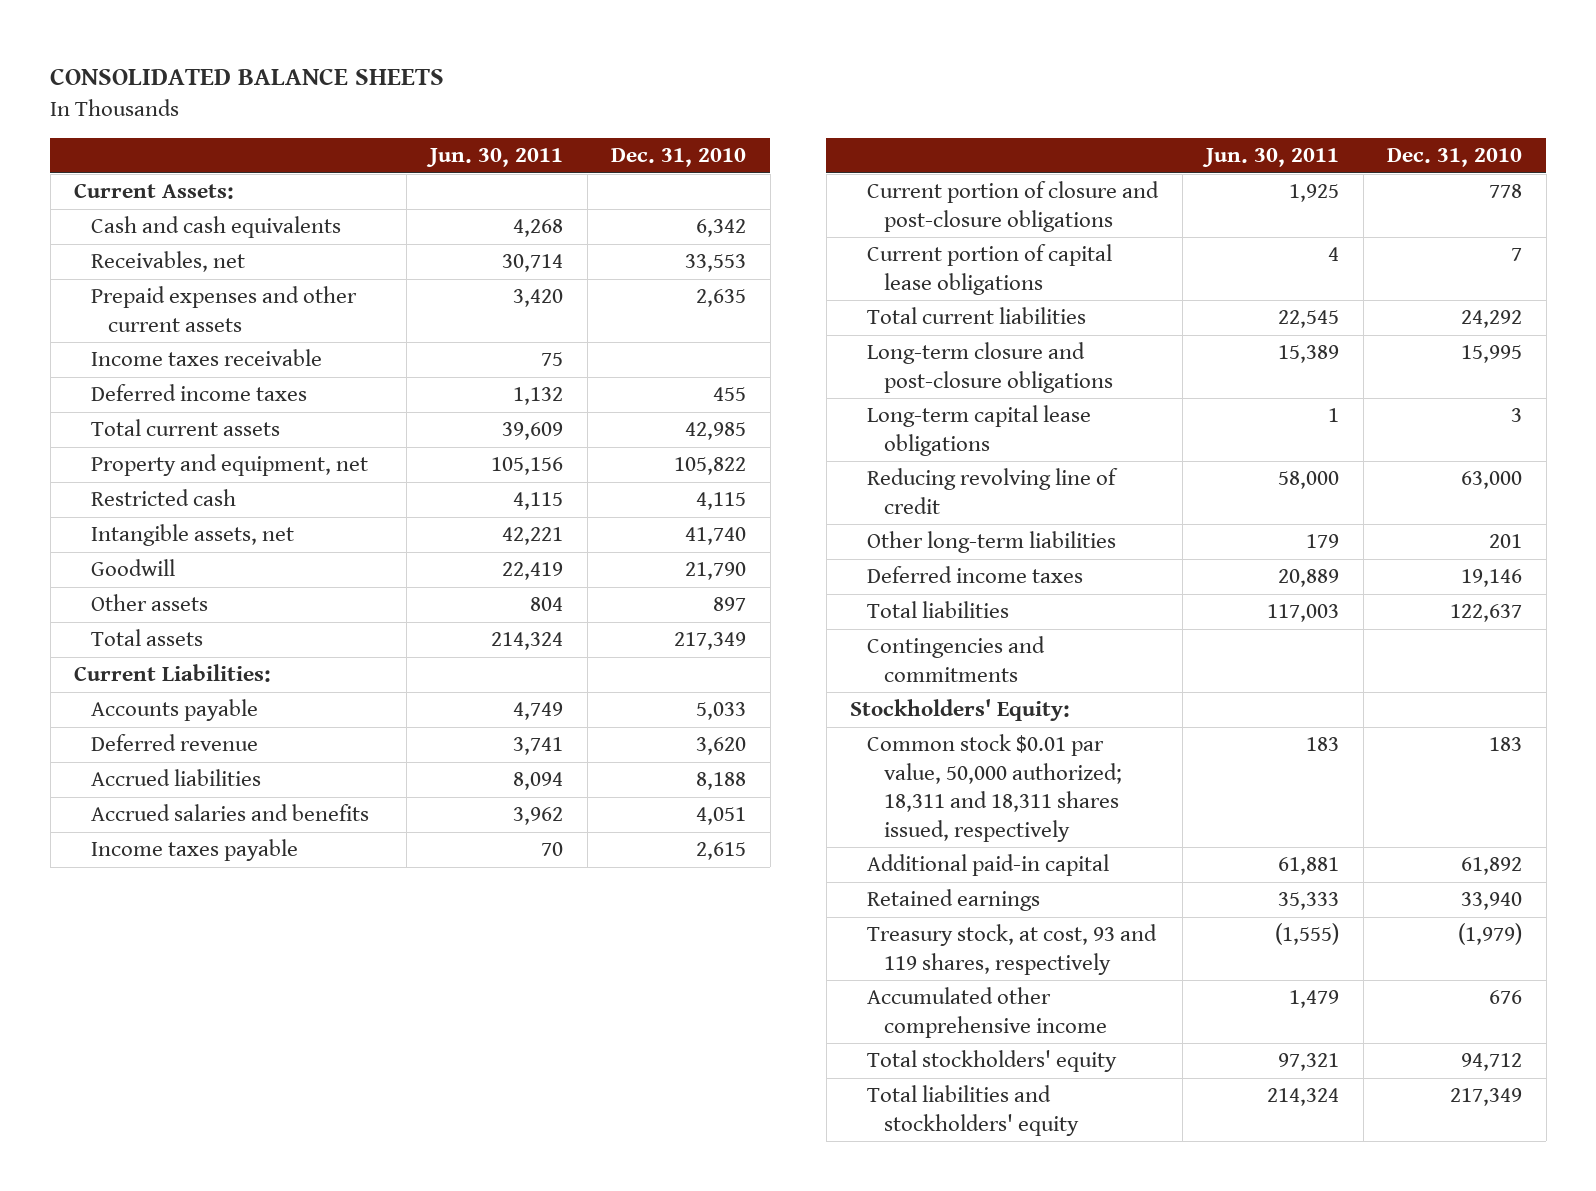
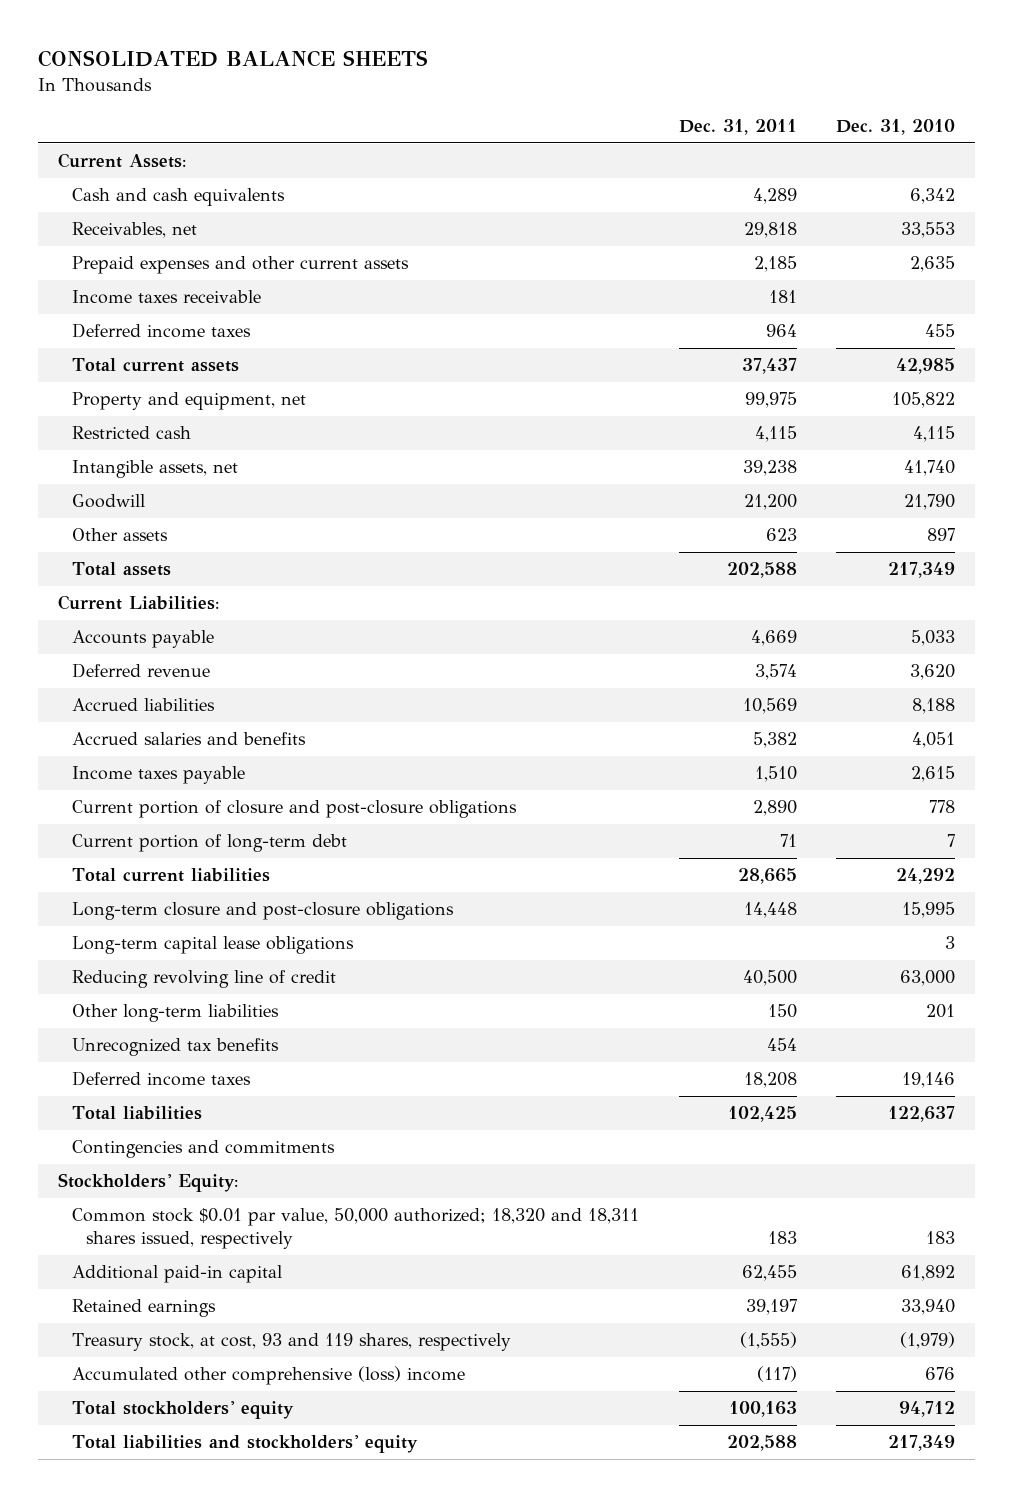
[426,148,564,168] Jun. 30, 2011 -> none
none -> [678,118,797,135] Dec. 31, 2011
[867,244,1113,295] Current portion of capital lease obligations -> [71,834,347,853] Current portion of long-term debt
none -> [71,1038,279,1057] Unrecognized tax benefits
[867,734,1123,843] Common stock $0.01 par value, 50,000 authorized; 18,311 and 18,311 shares issued, respectively -> [71,1208,639,1249] Common stock $0.01 par value, 50,000 authorized; 18,320 and 18,311 shares issued, respectively
[867,987,1108,1038] Accumulated other comprehensive income -> [71,1366,465,1386] Accumulated other comprehensive (loss) income

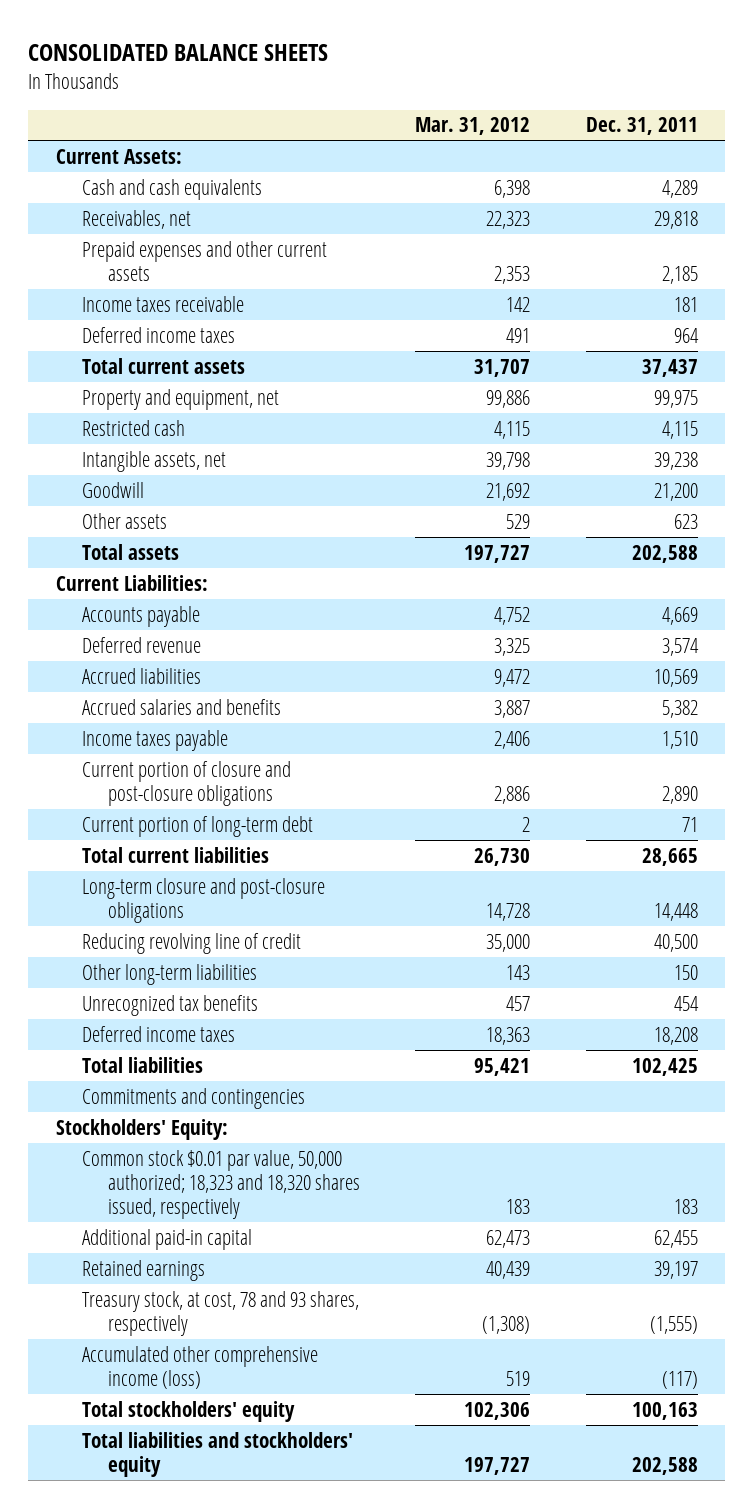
[836,118,956,135] Dec. 31, 2010 -> none
none -> [415,117,531,136] Mar. 31, 2012
[71,936,354,955] Long-term capital lease obligations -> none
[71,1140,335,1159] Contingencies and commitments -> [82,1087,306,1109] Commitments and contingencies
[71,1208,639,1249] Common stock $0.01 par value, 50,000 authorized; 18,320 and 18,311 shares issued, respectively -> [82,1149,361,1219] Common stock $0.01 par value, 50,000 authorized; 18,323 and 18,320 shares issued, respectively
[71,1333,511,1352] Treasury stock, at cost, 93 and 119 shares, respectively -> [82,1290,360,1336] Treasury stock, at cost, 78 and 93 shares, respectively
[71,1366,465,1386] Accumulated other comprehensive (loss) income -> [82,1345,319,1389] Accumulated other comprehensive income (loss)

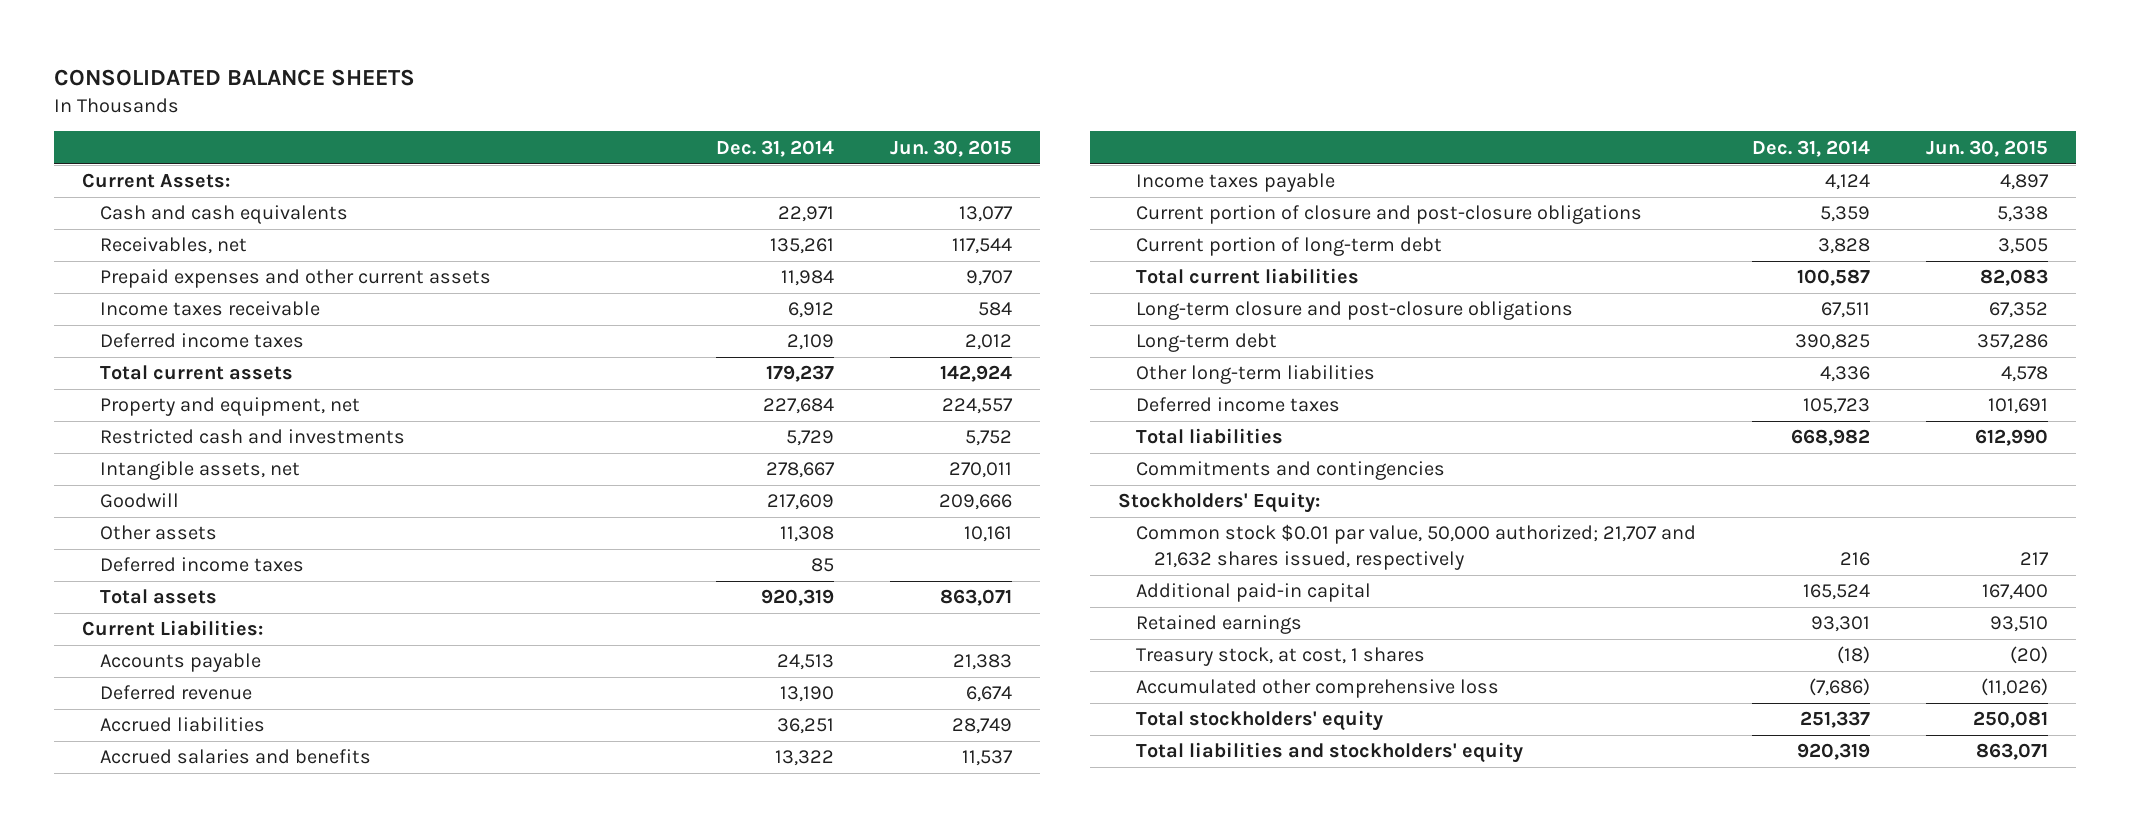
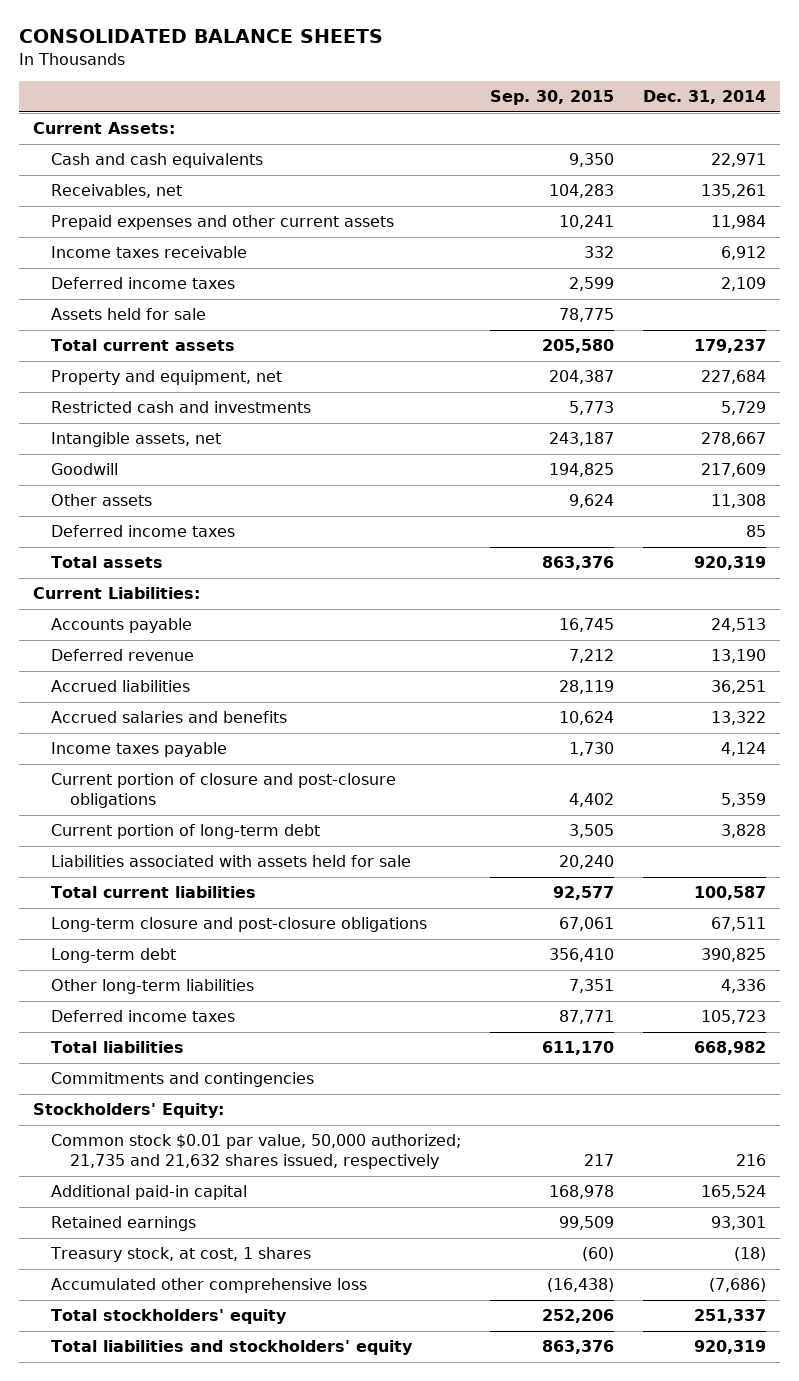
[890,139,1013,157] Jun. 30, 2015 -> none
none -> [490,90,615,106] Sep. 30, 2015
none -> [51,308,207,321] Assets held for sale
none -> [51,855,412,868] Liabilities associated with assets held for sale
[1135,524,1696,570] Common stock $0.01 par value, 50,000 authorized; 21,707 and 21,632 shares issued, respectively -> [51,1134,462,1170] Common stock $0.01 par value, 50,000 authorized; 21,735 and 21,632 shares issued, respectively

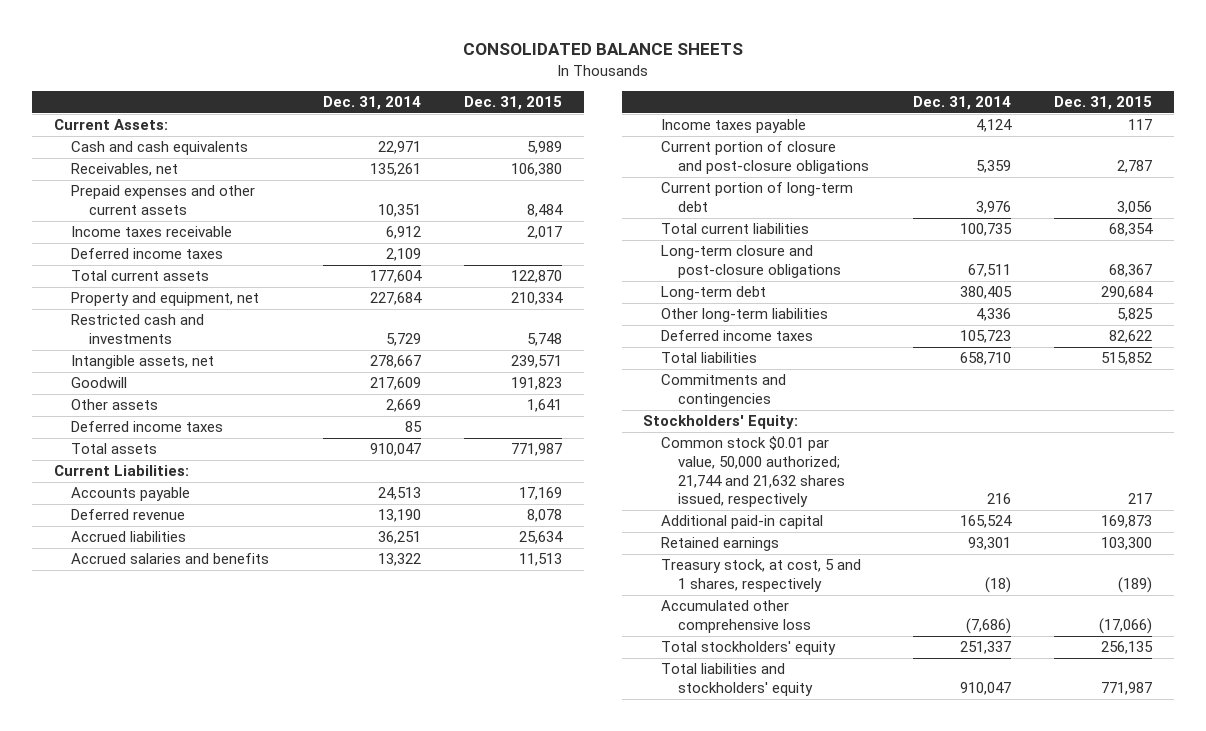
[490,90,615,106] Sep. 30, 2015 -> none
none -> [464,96,563,111] Dec. 31, 2015
[710,215,766,230] 11,984 -> [378,204,422,218] 10,351
[51,308,207,321] Assets held for sale -> none
[693,339,766,354] 179,237 -> [370,270,423,284] 177,604
[710,494,766,509] 11,308 -> [386,399,422,413] 2,669
[693,556,766,571] 920,319 -> [370,443,422,457] 910,047
[51,855,412,868] Liabilities associated with assets held for sale -> none
[720,824,766,839] 3,828 -> [975,201,1011,215] 3,976
[693,886,766,901] 100,587 -> [959,223,1012,237] 100,735
[700,948,766,963] 390,825 -> [959,286,1012,300] 380,405
[693,1041,766,1056] 668,982 -> [959,352,1011,366] 658,710
[51,1134,462,1170] Common stock $0.01 par value, 50,000 authorized; 21,735 and 21,632 shares issued, respectively -> [660,436,846,508] Common stock $0.01 par value, 50,000 authorized; 21,744 and 21,632 shares issued, respectively
[50,1247,312,1263] Treasury stock, at cost, 1 shares -> [660,559,861,593] Treasury stock, at cost, 5 and 1 shares, respectively
[693,1340,766,1355] 920,319 -> [959,682,1011,696] 910,047

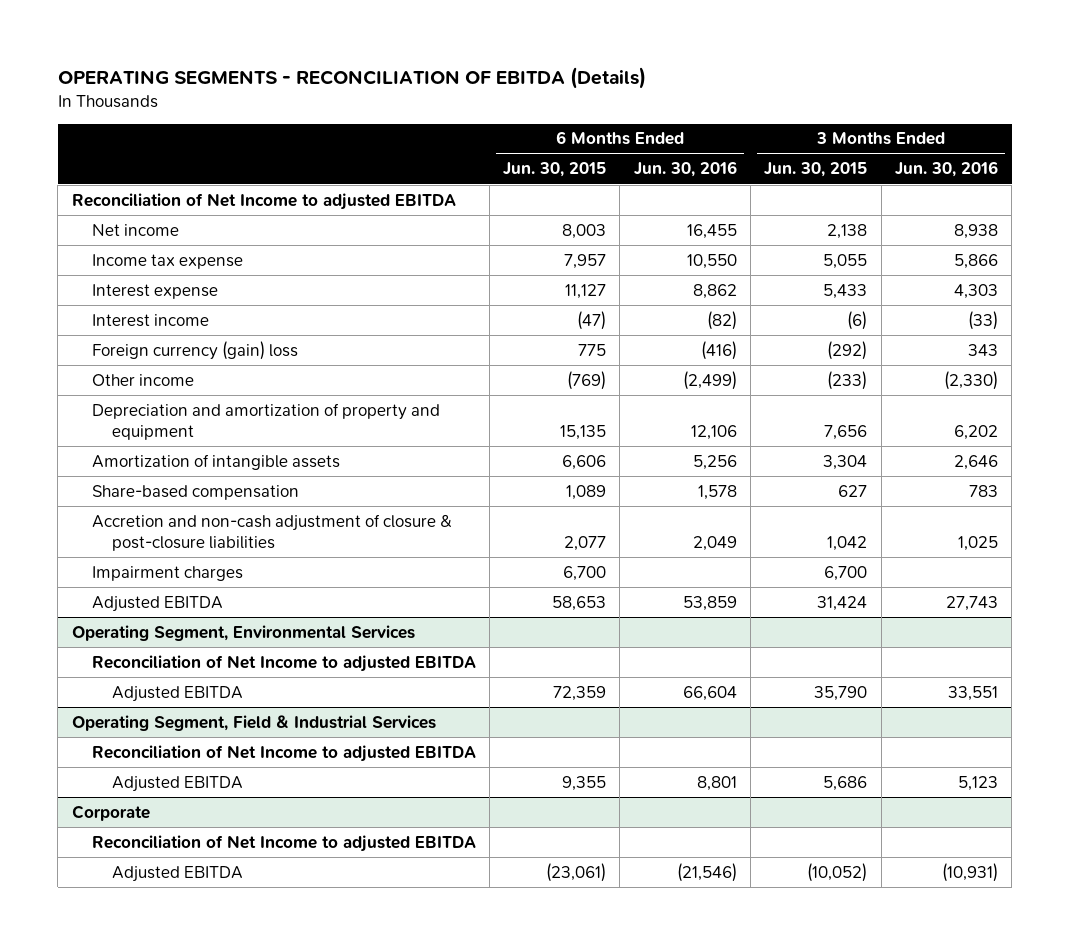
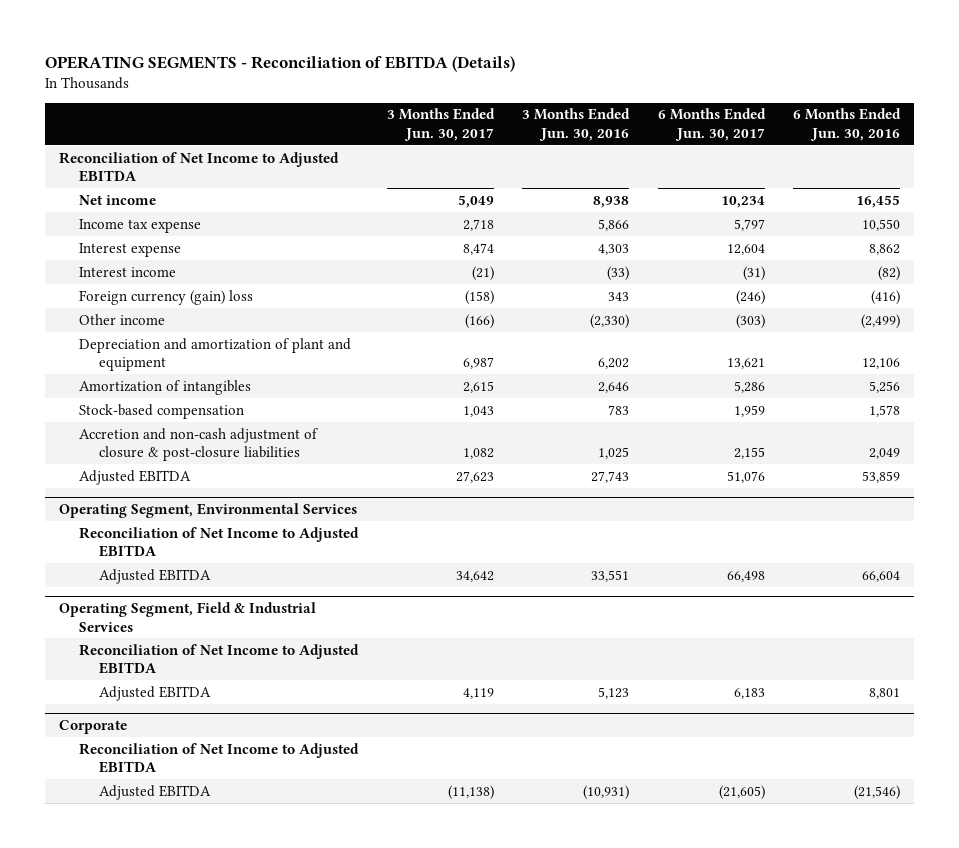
[57,67,646,90] OPERATING SEGMENTS - RECONCILIATION OF EBITDA (Details) -> [44,55,515,72] OPERATING SEGMENTS - Reconciliation of EBITDA (Details)
[503,162,607,178] Jun. 30, 2015 -> none
[764,162,868,178] Jun. 30, 2015 -> none
none -> [386,108,495,142] 3 Months Ended Jun. 30, 2017
none -> [657,108,766,142] 6 Months Ended Jun. 30, 2017
[71,192,456,210] Reconciliation of Net Income to adjusted EBITDA -> [58,151,339,183] Reconciliation of Net Income to Adjusted EBITDA
[91,402,440,441] Depreciation and amortization of property and equipment -> [79,337,352,372] Depreciation and amortization of plant and equipment
[91,453,340,470] Amortization of intangible assets -> [79,379,252,395] Amortization of intangibles
[91,484,299,500] Share-based compensation -> [79,403,245,419] Stock-based compensation
[91,565,243,581] Impairment charges -> none
[91,654,476,672] Reconciliation of Net Income to adjusted EBITDA -> [79,526,360,558] Reconciliation of Net Income to Adjusted EBITDA
[91,744,476,762] Reconciliation of Net Income to adjusted EBITDA -> [79,643,360,675] Reconciliation of Net Income to Adjusted EBITDA
[91,834,476,852] Reconciliation of Net Income to adjusted EBITDA -> [79,742,360,774] Reconciliation of Net Income to Adjusted EBITDA

